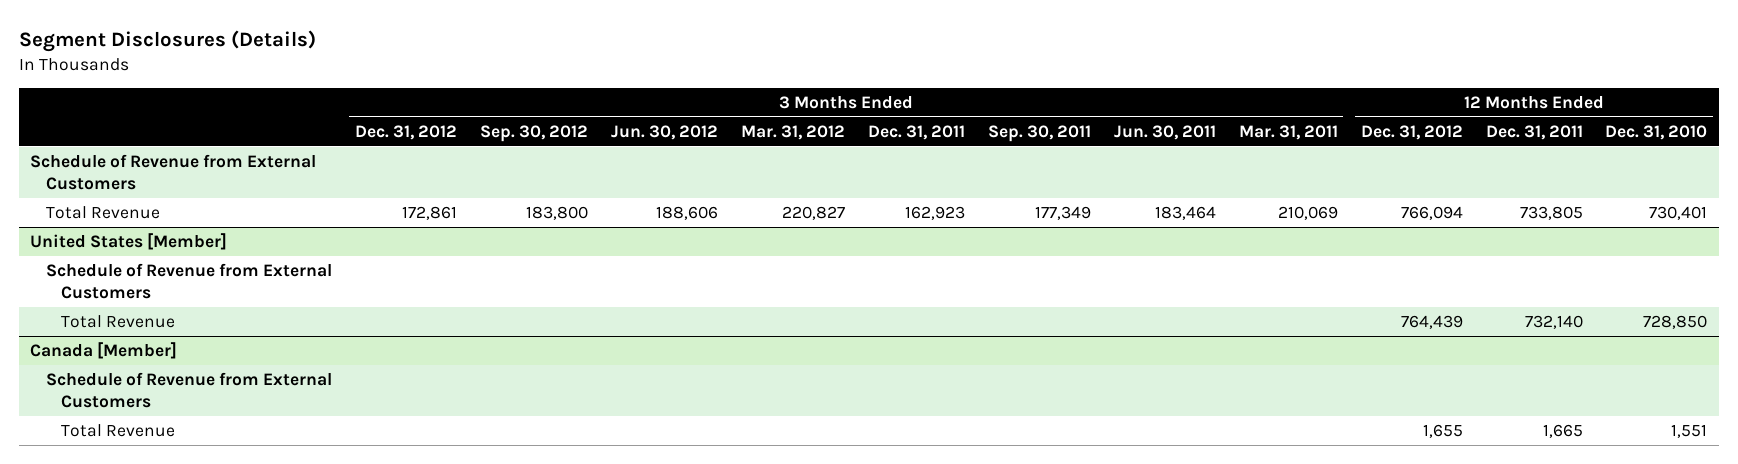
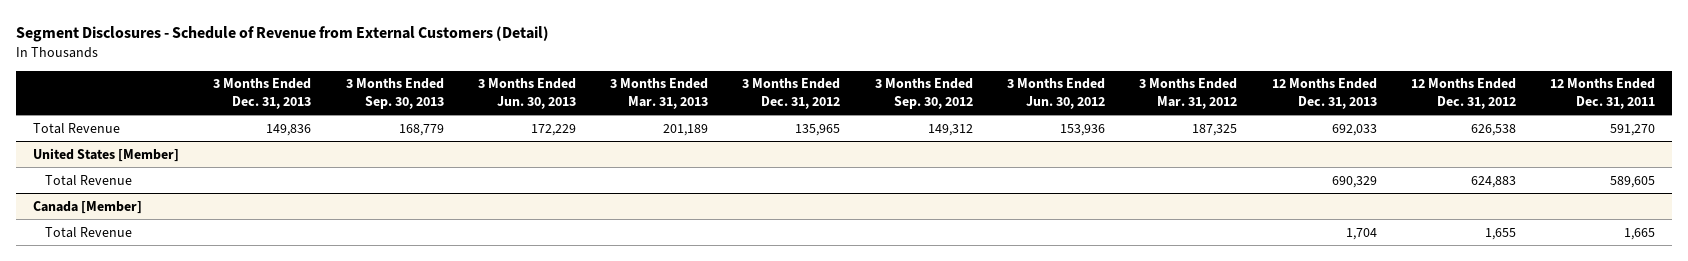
[18,30,316,53] Segment Disclosures (Details) -> [15,25,549,42] Segment Disclosures - Schedule of Revenue from External Customers (Detail)
[867,124,965,140] Dec. 31, 2011 -> none
[987,124,1091,142] Sep. 30, 2011 -> none
[1113,124,1216,140] Jun. 30, 2011 -> none
[1238,124,1338,140] Mar. 31, 2011 -> none
[1605,124,1708,140] Dec. 31, 2010 -> none
none -> [213,78,312,110] 3 Months Ended Dec. 31, 2013
none -> [345,78,444,110] 3 Months Ended Sep. 30, 2013
none -> [477,78,576,110] 3 Months Ended Jun. 30, 2013
none -> [610,78,709,110] 3 Months Ended Mar. 31, 2013
none -> [1271,78,1377,110] 12 Months Ended Dec. 31, 2013
[30,154,317,190] Schedule of Revenue from External Customers -> none
[401,206,457,221] 172,861 -> [795,123,841,136] 135,965
[525,206,588,221] 183,800 -> [927,123,973,136] 149,312
[655,206,718,221] 188,606 -> [1060,123,1106,136] 153,936
[781,206,845,221] 220,827 -> [1192,123,1238,136] 187,325
[1400,206,1463,221] 766,094 -> [1470,123,1516,136] 626,538
[1519,206,1583,221] 733,805 -> [1610,123,1656,136] 591,270
[45,263,332,299] Schedule of Revenue from External Customers -> none
[1400,315,1463,330] 764,439 -> [1470,175,1516,188] 624,883
[1524,315,1583,330] 732,140 -> [1610,175,1656,188] 589,605
[45,372,332,408] Schedule of Revenue from External Customers -> none

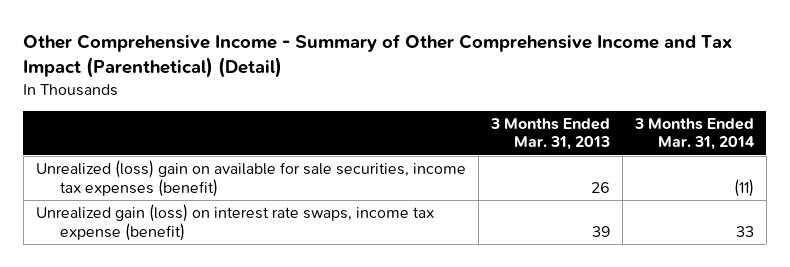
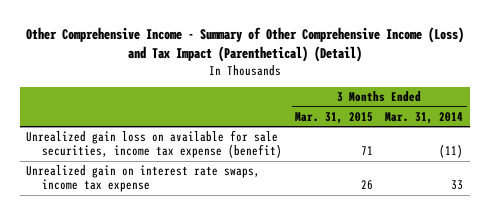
[23,34,733,78] Other Comprehensive Income - Summary of Other Comprehensive Income and Tax Impact (Parenthetical) (Detail) -> [25,27,464,63] Other Comprehensive Income - Summary of Other Comprehensive Income (Loss) and Tax Impact (Parenthetical) (Detail)
[489,117,610,151] 3 Months Ended Mar. 31, 2013 -> none
none -> [294,111,373,124] Mar. 31, 2015
[35,160,466,197] Unrealized (loss) gain on available for sale securities, income tax expenses (benefit) -> [26,130,282,159] Unrealized gain loss on available for sale securities, income tax expense (benefit)
[35,204,434,241] Unrealized gain (loss) on interest rate swaps, income tax expense (benefit) -> [26,165,261,193] Unrealized gain on interest rate swaps, income tax expense

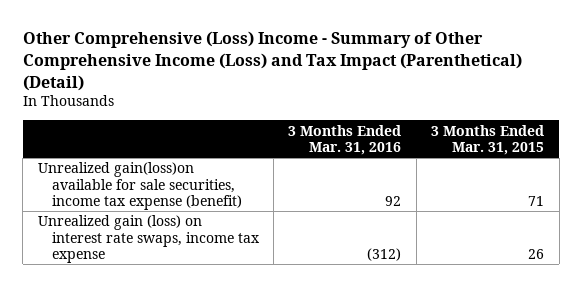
[25,27,464,63] Other Comprehensive Income - Summary of Other Comprehensive Income (Loss) and Tax Impact (Parenthetical) (Detail) -> [22,31,522,91] Other Comprehensive (Loss) Income - Summary of Other Comprehensive Income (Loss) and Tax Impact (Parenthetical) (Detail)
[385,111,464,124] Mar. 31, 2014 -> none
none -> [288,124,402,155] 3 Months Ended Mar. 31, 2016
[26,130,282,159] Unrealized gain loss on available for sale securities, income tax expense (benefit) -> [37,162,242,210] Unrealized gain(loss)on available for sale securities, income tax expense (benefit)
[26,165,261,193] Unrealized gain on interest rate swaps, income tax expense -> [37,215,260,263] Unrealized gain (loss) on interest rate swaps, income tax expense

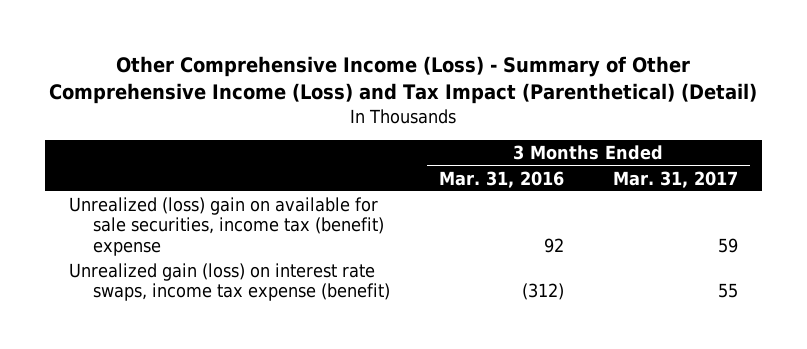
[22,31,522,91] Other Comprehensive (Loss) Income - Summary of Other Comprehensive Income (Loss) and Tax Impact (Parenthetical) (Detail) -> [49,55,758,104] Other Comprehensive Income (Loss) - Summary of Other Comprehensive Income (Loss) and Tax Impact (Parenthetical) (Detail)
[431,124,545,155] 3 Months Ended Mar. 31, 2015 -> none
none -> [612,170,738,188] Mar. 31, 2017
[37,162,242,210] Unrealized gain(loss)on available for sale securities, income tax expense (benefit) -> [69,197,384,256] Unrealized (loss) gain on available for sale securities, income tax (benefit) expense
[37,215,260,263] Unrealized gain (loss) on interest rate swaps, income tax expense -> [69,263,390,302] Unrealized gain (loss) on interest rate swaps, income tax expense (benefit)

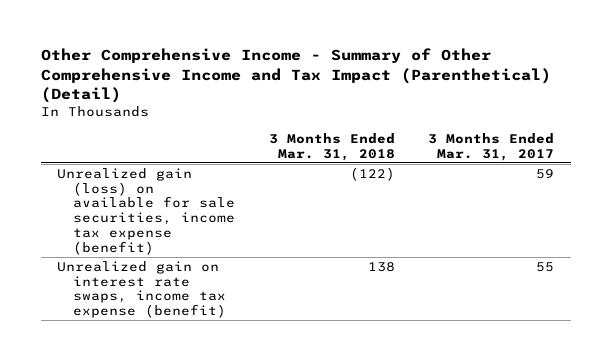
[49,55,758,104] Other Comprehensive Income (Loss) - Summary of Other Comprehensive Income (Loss) and Tax Impact (Parenthetical) (Detail) -> [40,48,551,104] Other Comprehensive Income - Summary of Other Comprehensive Income and Tax Impact (Parenthetical) (Detail)
[438,170,564,188] Mar. 31, 2016 -> none
none -> [268,133,395,161] 3 Months Ended Mar. 31, 2018
[69,197,384,256] Unrealized (loss) gain on available for sale securities, income tax (benefit) expense -> [57,167,236,255] Unrealized gain (loss) on available for sale securities, income tax expense (benefit)
[69,263,390,302] Unrealized gain (loss) on interest rate swaps, income tax expense (benefit) -> [57,260,227,319] Unrealized gain on interest rate swaps, income tax expense (benefit)

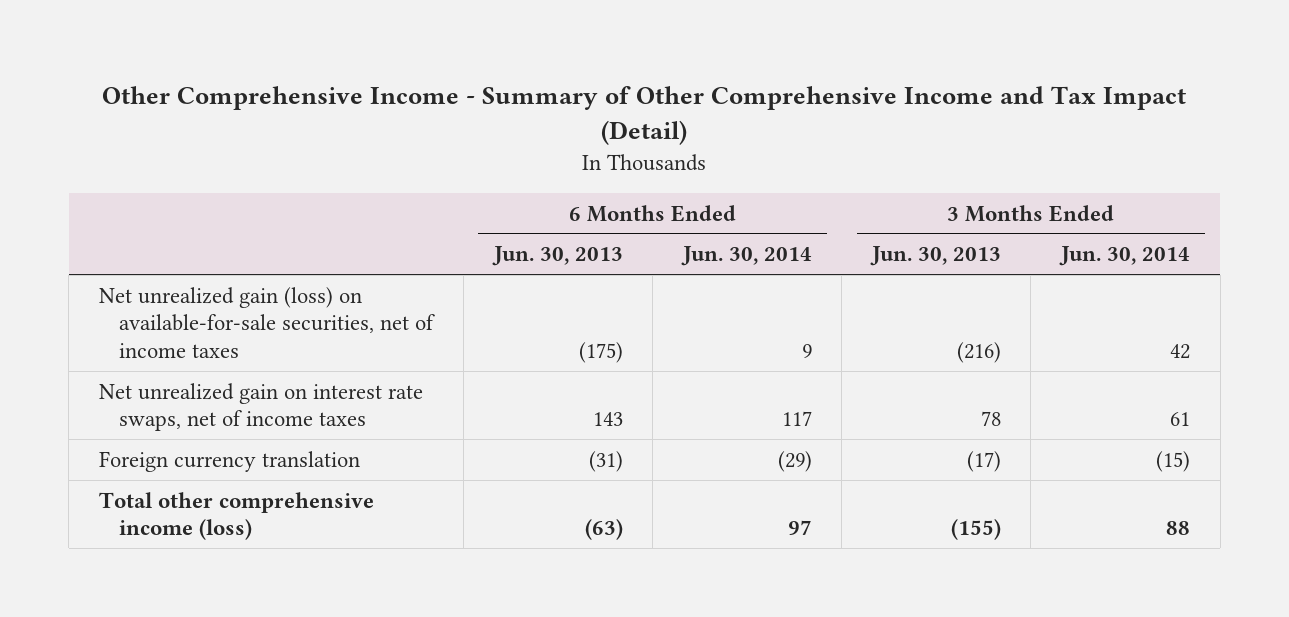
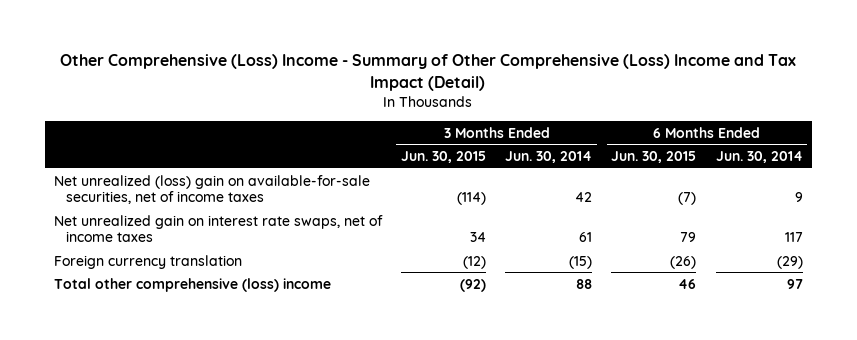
[102,86,1187,146] Other Comprehensive Income - Summary of Other Comprehensive Income and Tax Impact (Detail) -> [60,54,797,92] Other Comprehensive (Loss) Income - Summary of Other Comprehensive (Loss) Income and Tax Impact (Detail)
[491,246,623,267] Jun. 30, 2013 -> none
[869,246,1001,267] Jun. 30, 2013 -> none
none -> [401,151,487,164] Jun. 30, 2015
none -> [611,151,697,164] Jun. 30, 2015
[98,286,436,358] Net unrealized gain (loss) on available-for-sale securities, net of income taxes -> [54,174,371,205] Net unrealized (loss) gain on available-for-sale securities, net of income taxes
[98,491,374,541] Total other comprehensive income (loss) -> [54,277,332,292] Total other comprehensive (loss) income

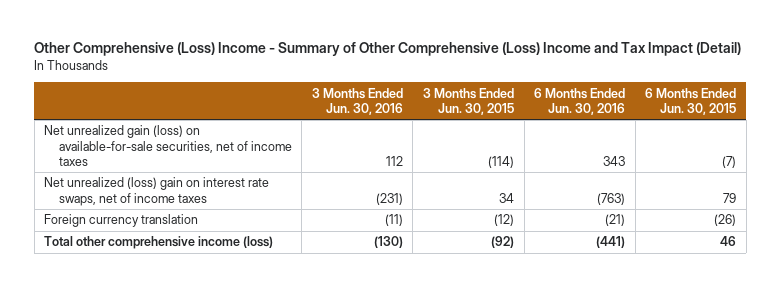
[505,151,593,164] Jun. 30, 2014 -> none
[715,151,803,164] Jun. 30, 2014 -> none
none -> [311,87,403,116] 3 Months Ended Jun. 30, 2016
none -> [534,87,626,116] 6 Months Ended Jun. 30, 2016
[54,174,371,205] Net unrealized (loss) gain on available-for-sale securities, net of income taxes -> [44,125,292,167] Net unrealized gain (loss) on available-for-sale securities, net of income taxes
[54,214,384,243] Net unrealized gain on interest rate swaps, net of income taxes -> [44,177,270,206] Net unrealized (loss) gain on interest rate swaps, net of income taxes
[54,277,332,292] Total other comprehensive (loss) income -> [44,236,274,250] Total other comprehensive income (loss)

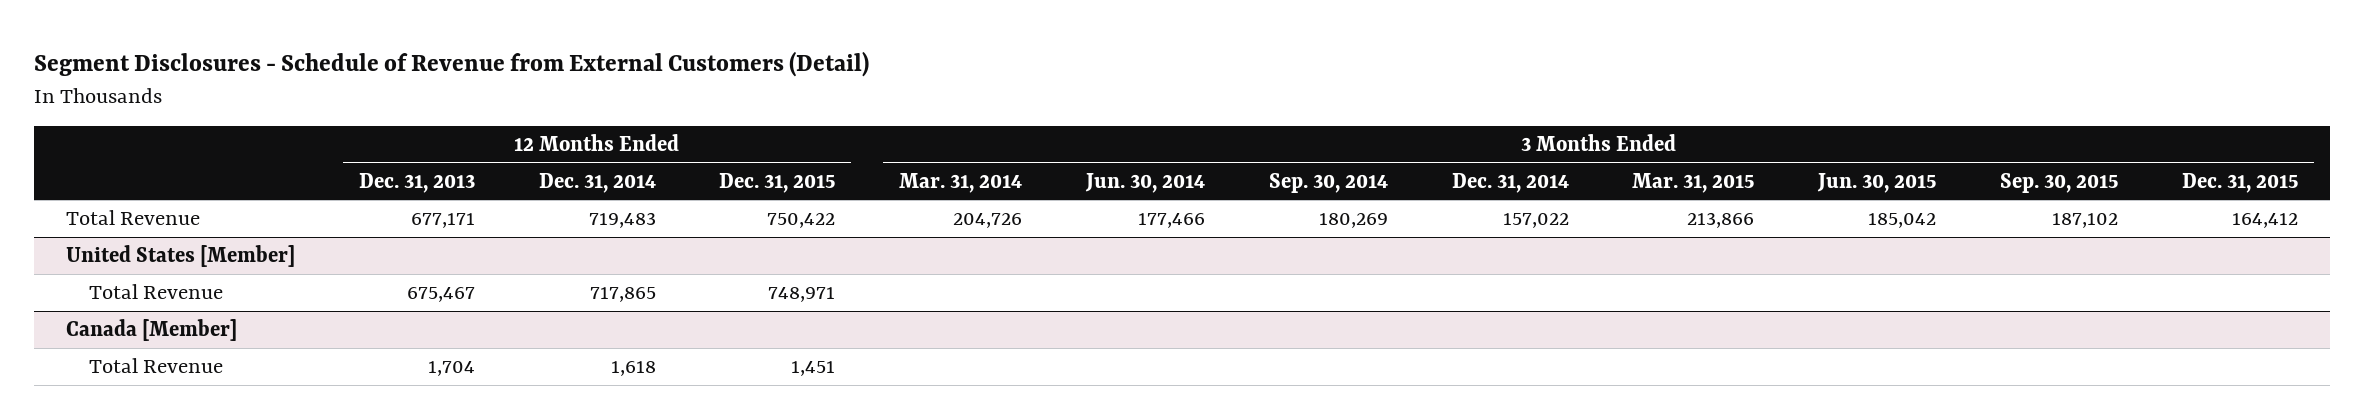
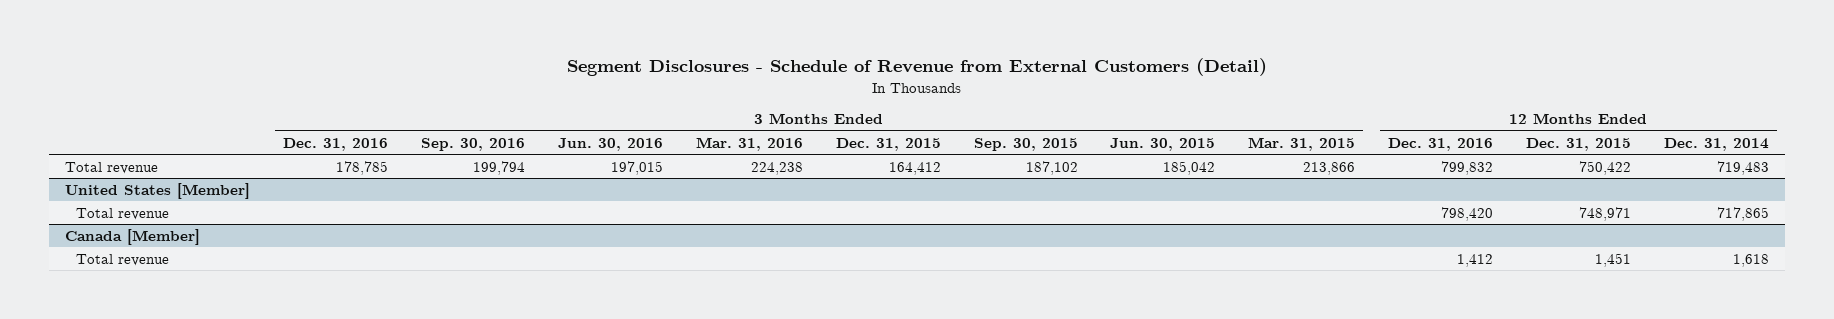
[358,172,475,193] Dec. 31, 2013 -> none
[899,172,1023,193] Mar. 31, 2014 -> none
[1085,172,1206,193] Jun. 30, 2014 -> none
[1268,172,1388,193] Sep. 30, 2014 -> none
[1451,172,1569,193] Dec. 31, 2014 -> none
none -> [283,137,389,151] Dec. 31, 2016
none -> [421,137,526,151] Sep. 30, 2016
none -> [557,137,663,151] Jun. 30, 2016
none -> [695,136,803,151] Mar. 31, 2016
none -> [1388,137,1494,151] Dec. 31, 2016
[66,210,201,226] Total Revenue -> [65,161,159,174] Total revenue
[89,284,224,300] Total Revenue -> [76,207,170,220] Total revenue
[89,358,224,374] Total Revenue -> [76,253,170,266] Total revenue

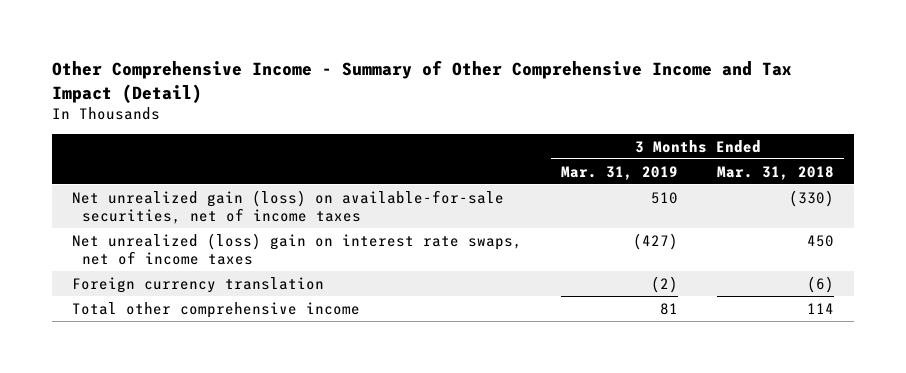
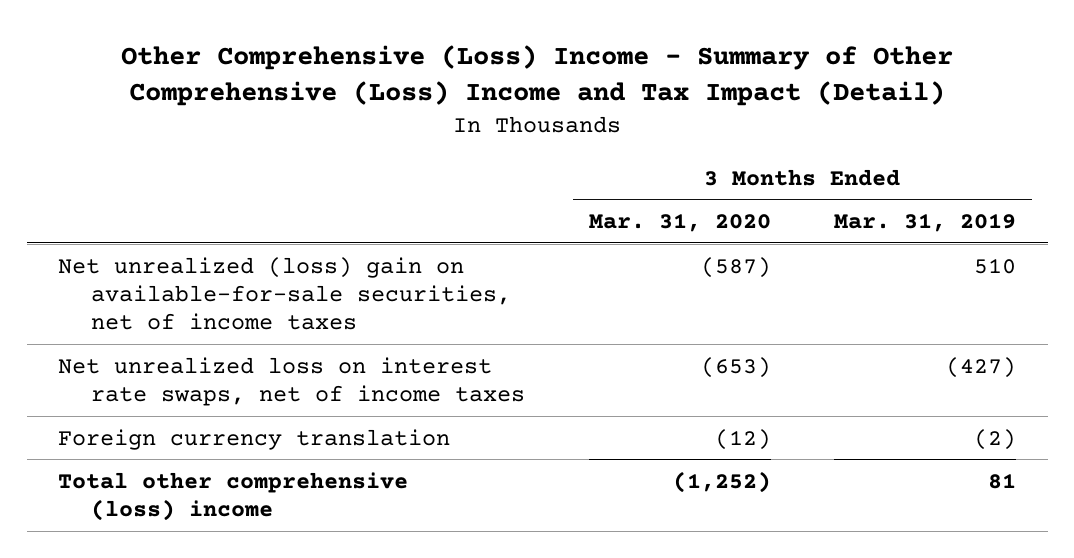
[51,60,792,103] Other Comprehensive Income - Summary of Other Comprehensive Income and Tax Impact (Detail) -> [121,44,954,107] Other Comprehensive (Loss) Income - Summary of Other Comprehensive (Loss) Income and Tax Impact (Detail)
[717,165,835,180] Mar. 31, 2018 -> none
none -> [588,212,771,232] Mar. 31, 2020
[71,189,504,224] Net unrealized gain (loss) on available-for-sale securities, net of income taxes -> [58,256,512,330] Net unrealized (loss) gain on available-for-sale securities, net of income taxes
[71,232,522,265] Net unrealized (loss) gain on interest rate swaps, net of income taxes -> [58,356,526,406] Net unrealized loss on interest rate swaps, net of income taxes
[71,301,360,318] Total other comprehensive income -> [58,471,409,521] Total other comprehensive (loss) income

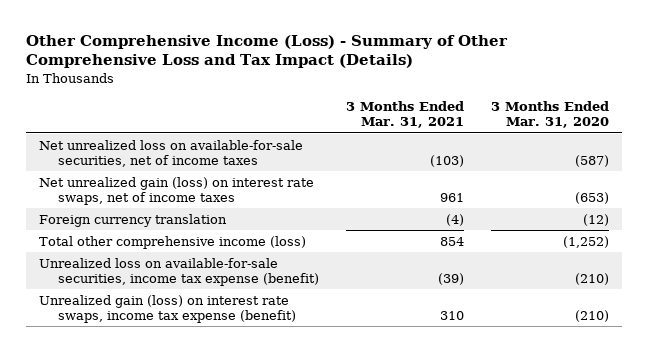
[121,44,954,107] Other Comprehensive (Loss) Income - Summary of Other Comprehensive (Loss) Income and Tax Impact (Detail) -> [25,34,508,69] Other Comprehensive Income (Loss) - Summary of Other Comprehensive Loss and Tax Impact (Details)
[833,212,1016,232] Mar. 31, 2019 -> none
none -> [345,101,464,129] 3 Months Ended Mar. 31, 2021
[58,256,512,330] Net unrealized (loss) gain on available-for-sale securities, net of income taxes -> [39,139,304,167] Net unrealized loss on available-for-sale securities, net of income taxes
[58,356,526,406] Net unrealized loss on interest rate swaps, net of income taxes -> [39,176,315,205] Net unrealized gain (loss) on interest rate swaps, net of income taxes
[58,471,409,521] Total other comprehensive (loss) income -> [39,235,307,249] Total other comprehensive income (loss)
none -> [39,257,319,286] Unrealized loss on available-for-sale securities, income tax expense (benefit)
none -> [39,294,296,323] Unrealized gain (loss) on interest rate swaps, income tax expense (benefit)

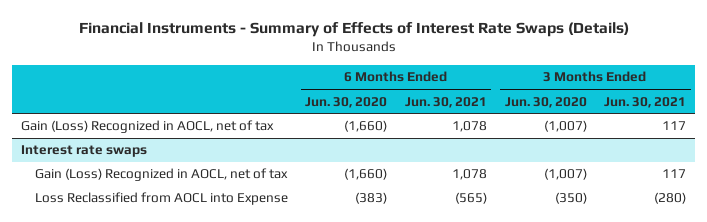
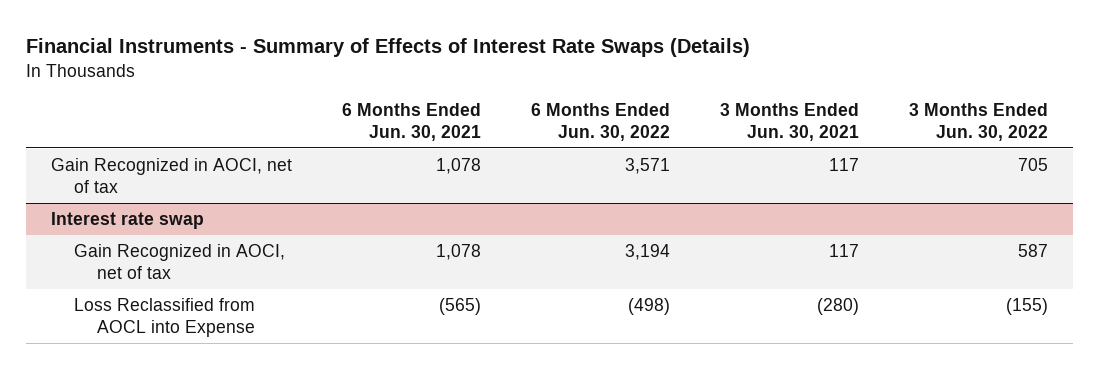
[305,96,388,108] Jun. 30, 2020 -> none
[504,96,587,108] Jun. 30, 2020 -> none
none -> [530,103,670,142] 6 Months Ended Jun. 30, 2022
none -> [908,103,1048,142] 3 Months Ended Jun. 30, 2022
[20,120,274,134] Gain (Loss) Recognized in AOCL, net of tax -> [50,158,292,193] Gain Recognized in AOCI, net of tax
[20,145,147,158] Interest rate swaps -> [50,212,204,230] Interest rate swap
[34,168,288,182] Gain (Loss) Recognized in AOCL, net of tax -> [73,244,285,279] Gain Recognized in AOCI, net of tax

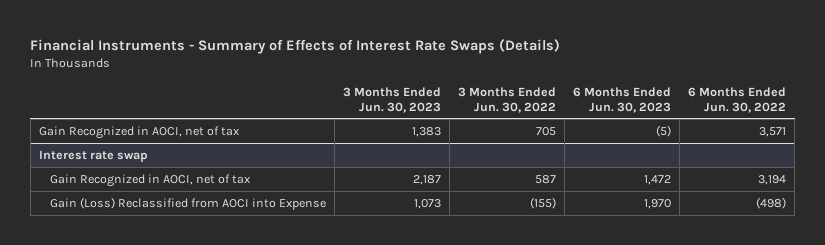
[341,103,481,142] 6 Months Ended Jun. 30, 2021 -> none
[719,103,859,142] 3 Months Ended Jun. 30, 2021 -> none
none -> [343,86,442,113] 3 Months Ended Jun. 30, 2023
none -> [573,86,672,113] 6 Months Ended Jun. 30, 2023
[73,298,255,337] Loss Reclassified from AOCL into Expense -> [50,196,327,210] Gain (Loss) Reclassified from AOCI into Expense

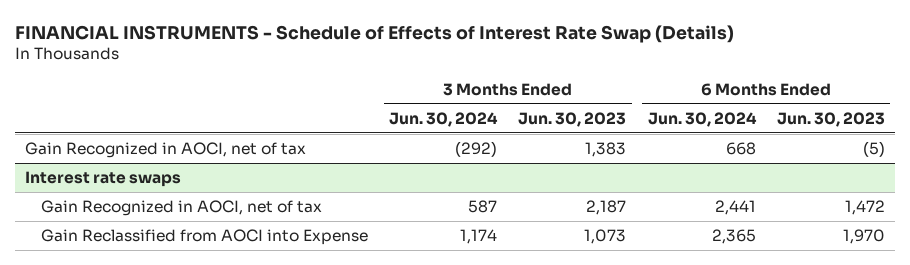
[30,38,561,54] Financial Instruments - Summary of Effects of Interest Rate Swaps (Details) -> [14,24,734,43] FINANCIAL INSTRUMENTS - Schedule of Effects of Interest Rate Swap (Details)
[458,86,557,113] 3 Months Ended Jun. 30, 2022 -> none
[688,86,787,113] 6 Months Ended Jun. 30, 2022 -> none
none -> [389,112,499,128] Jun. 30, 2024
none -> [647,112,757,128] Jun. 30, 2024
[38,149,148,162] Interest rate swap -> [25,171,182,188] Interest rate swaps
[50,196,327,210] Gain (Loss) Reclassified from AOCI into Expense -> [41,229,369,246] Gain Reclassified from AOCI into Expense

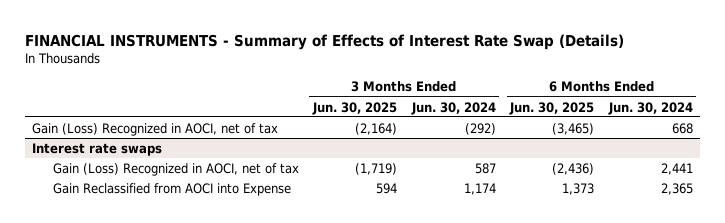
[14,24,734,43] FINANCIAL INSTRUMENTS - Schedule of Effects of Interest Rate Swap (Details) -> [25,33,625,50] FINANCIAL INSTRUMENTS - Summary of Effects of Interest Rate Swap (Details)
[518,112,627,128] Jun. 30, 2023 -> none
[776,112,885,128] Jun. 30, 2023 -> none
none -> [312,101,398,115] Jun. 30, 2025
none -> [509,101,595,115] Jun. 30, 2025
[25,142,307,159] Gain Recognized in AOCI, net of tax -> [32,122,279,136] Gain (Loss) Recognized in AOCI, net of tax
[41,200,323,217] Gain Recognized in AOCI, net of tax -> [52,162,299,176] Gain (Loss) Recognized in AOCI, net of tax

